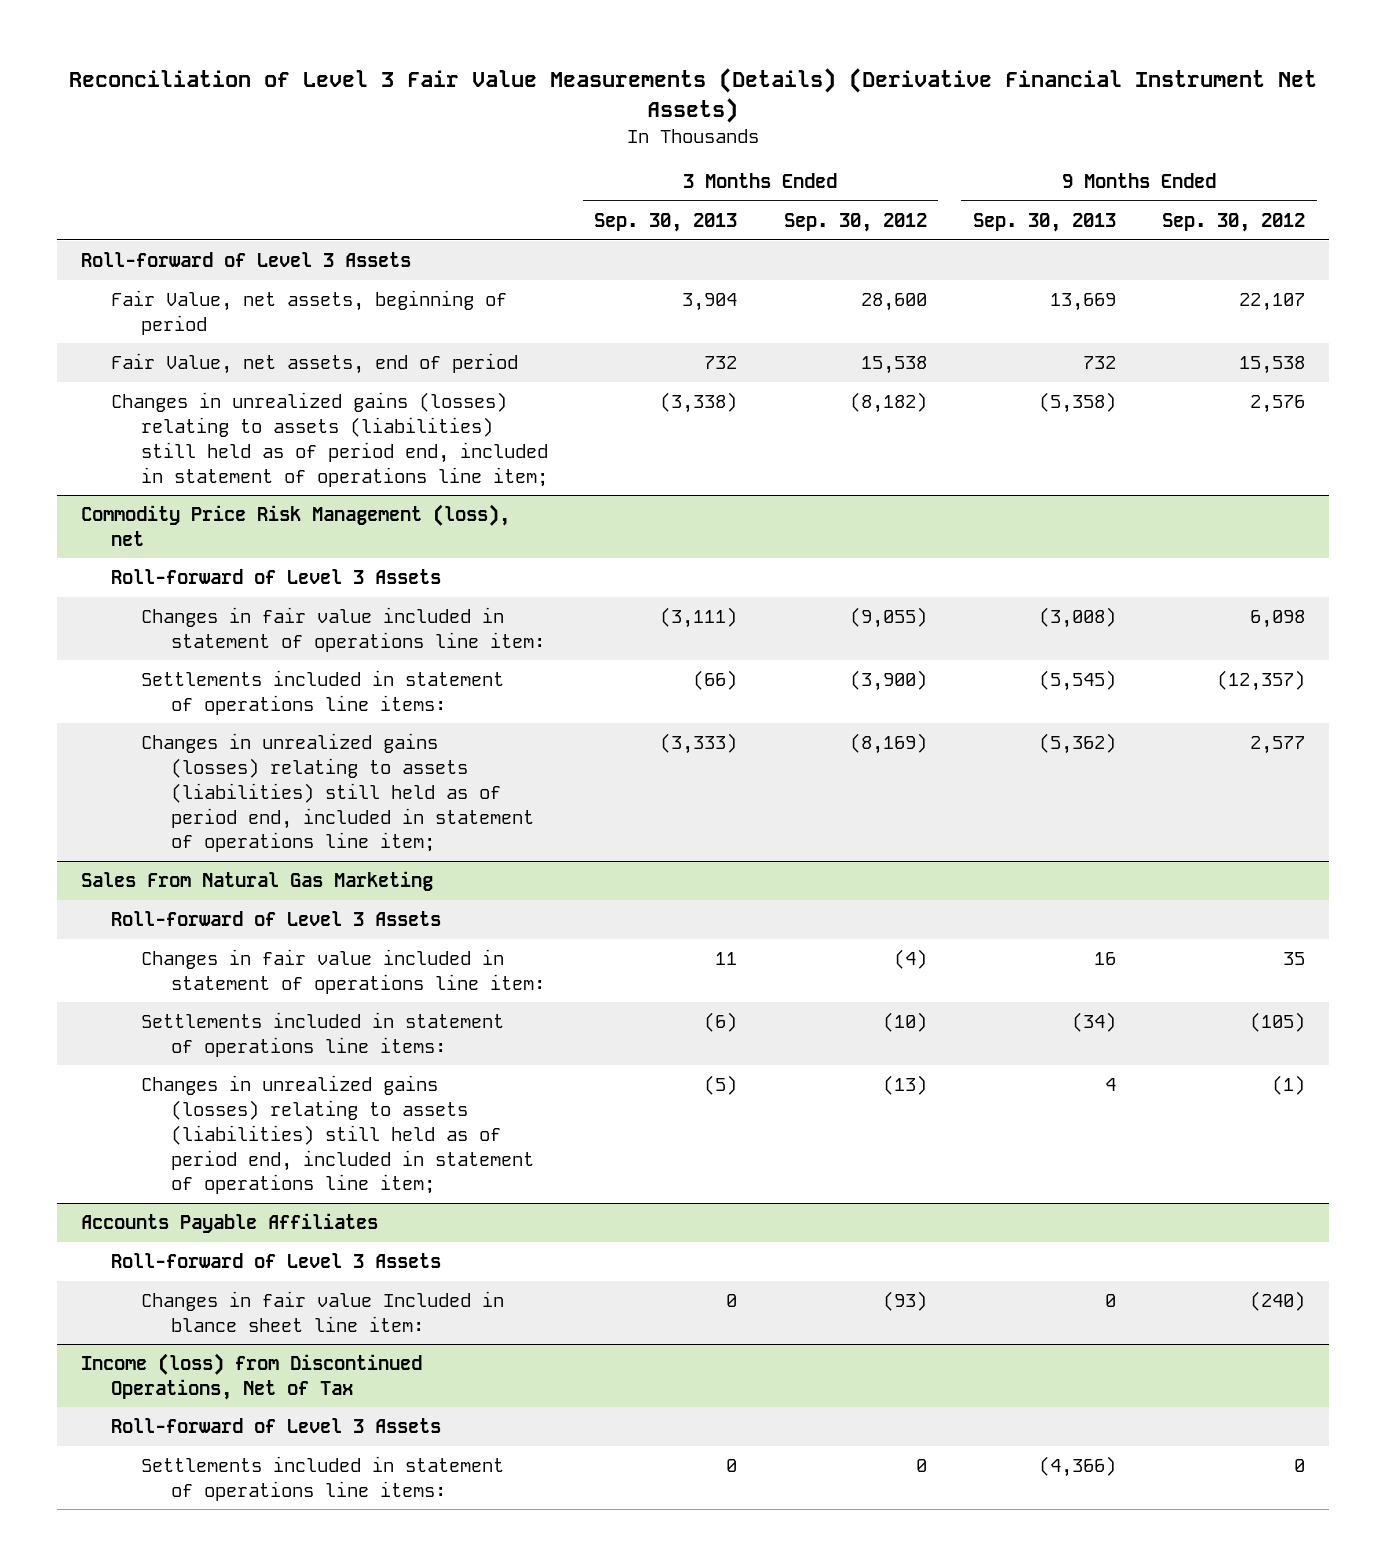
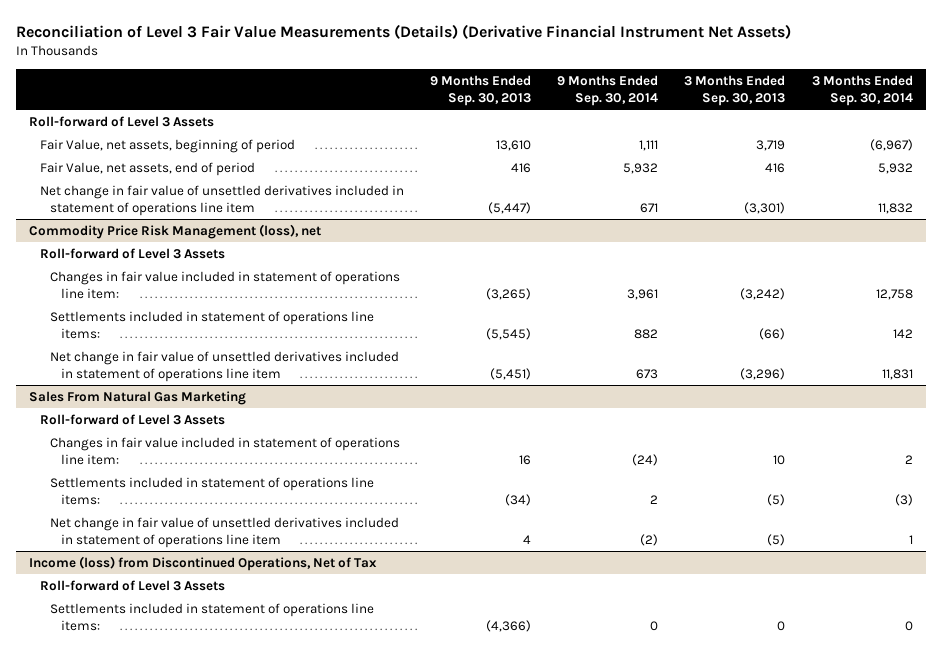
[783,213,927,233] Sep. 30, 2012 -> none
[1162,213,1306,233] Sep. 30, 2012 -> none
none -> [557,74,659,106] 9 Months Ended Sep. 30, 2014
none -> [811,74,913,106] 3 Months Ended Sep. 30, 2014
[682,293,738,312] 3,904 -> [756,139,786,151] 3,719
[1050,293,1117,312] 13,669 -> [495,139,531,151] 13,610
[704,356,738,370] 732 -> [765,162,786,173] 416
[1083,356,1117,370] 732 -> [510,162,531,173] 416
[110,392,548,487] Changes in unrealized gains (losses) relating to assets (liabilities) still held as of period end, included in statement of operations line item; -> [39,184,404,216] Net change in fair value of unsettled derivatives included in statement of operations line item
[660,392,738,414] (3,338) -> [744,201,786,214] (3,301)
[1039,392,1117,414] (5,358) -> [487,201,531,214] (5,447)
[660,607,738,629] (3,111) -> [740,287,786,300] (3,242)
[1039,607,1117,629] (3,008) -> [485,287,531,300] (3,265)
[140,733,534,853] Changes in unrealized gains (losses) relating to assets (liabilities) still held as of period end, included in statement of operations line item; -> [50,350,400,382] Net change in fair value of unsettled derivatives included in statement of operations line item
[660,733,738,755] (3,333) -> [740,367,786,380] (3,296)
[1039,733,1117,755] (5,362) -> [489,367,531,380] (5,451)
[80,1213,378,1234] Accounts Payable Affiliates -> none
[110,1253,441,1269] Roll-forward of Level 3 Assets -> none
[140,1291,504,1332] Changes in fair value Included in blance sheet line item: -> none
[715,952,738,966] 11 -> [773,454,786,465] 10
[704,1012,738,1033] (6) -> [767,493,786,506] (5)
[140,1075,534,1195] Changes in unrealized gains (losses) relating to assets (liabilities) still held as of period end, included in statement of operations line item; -> [50,516,400,548] Net change in fair value of unsettled derivatives included in statement of operations line item

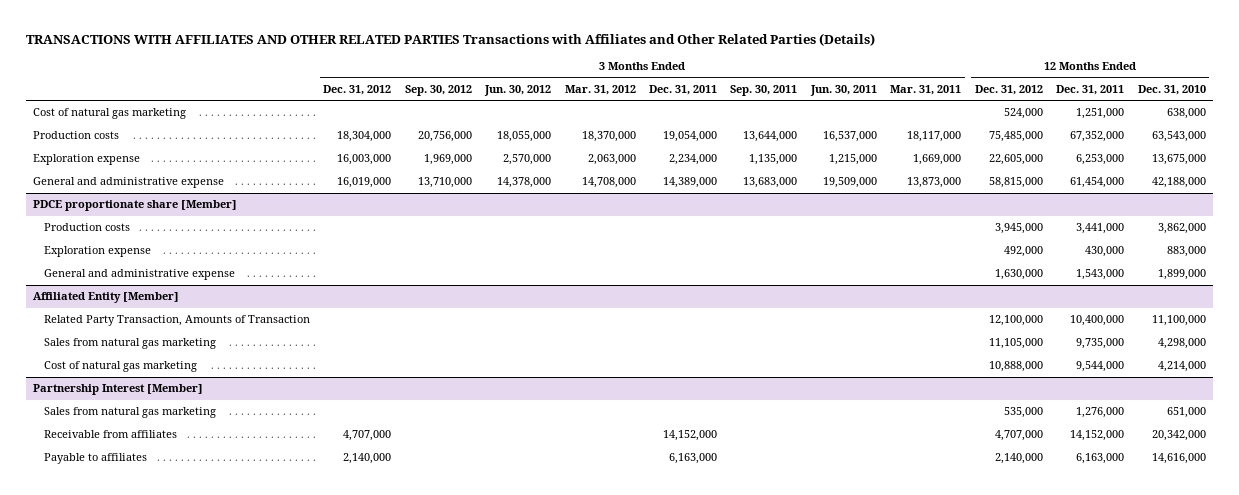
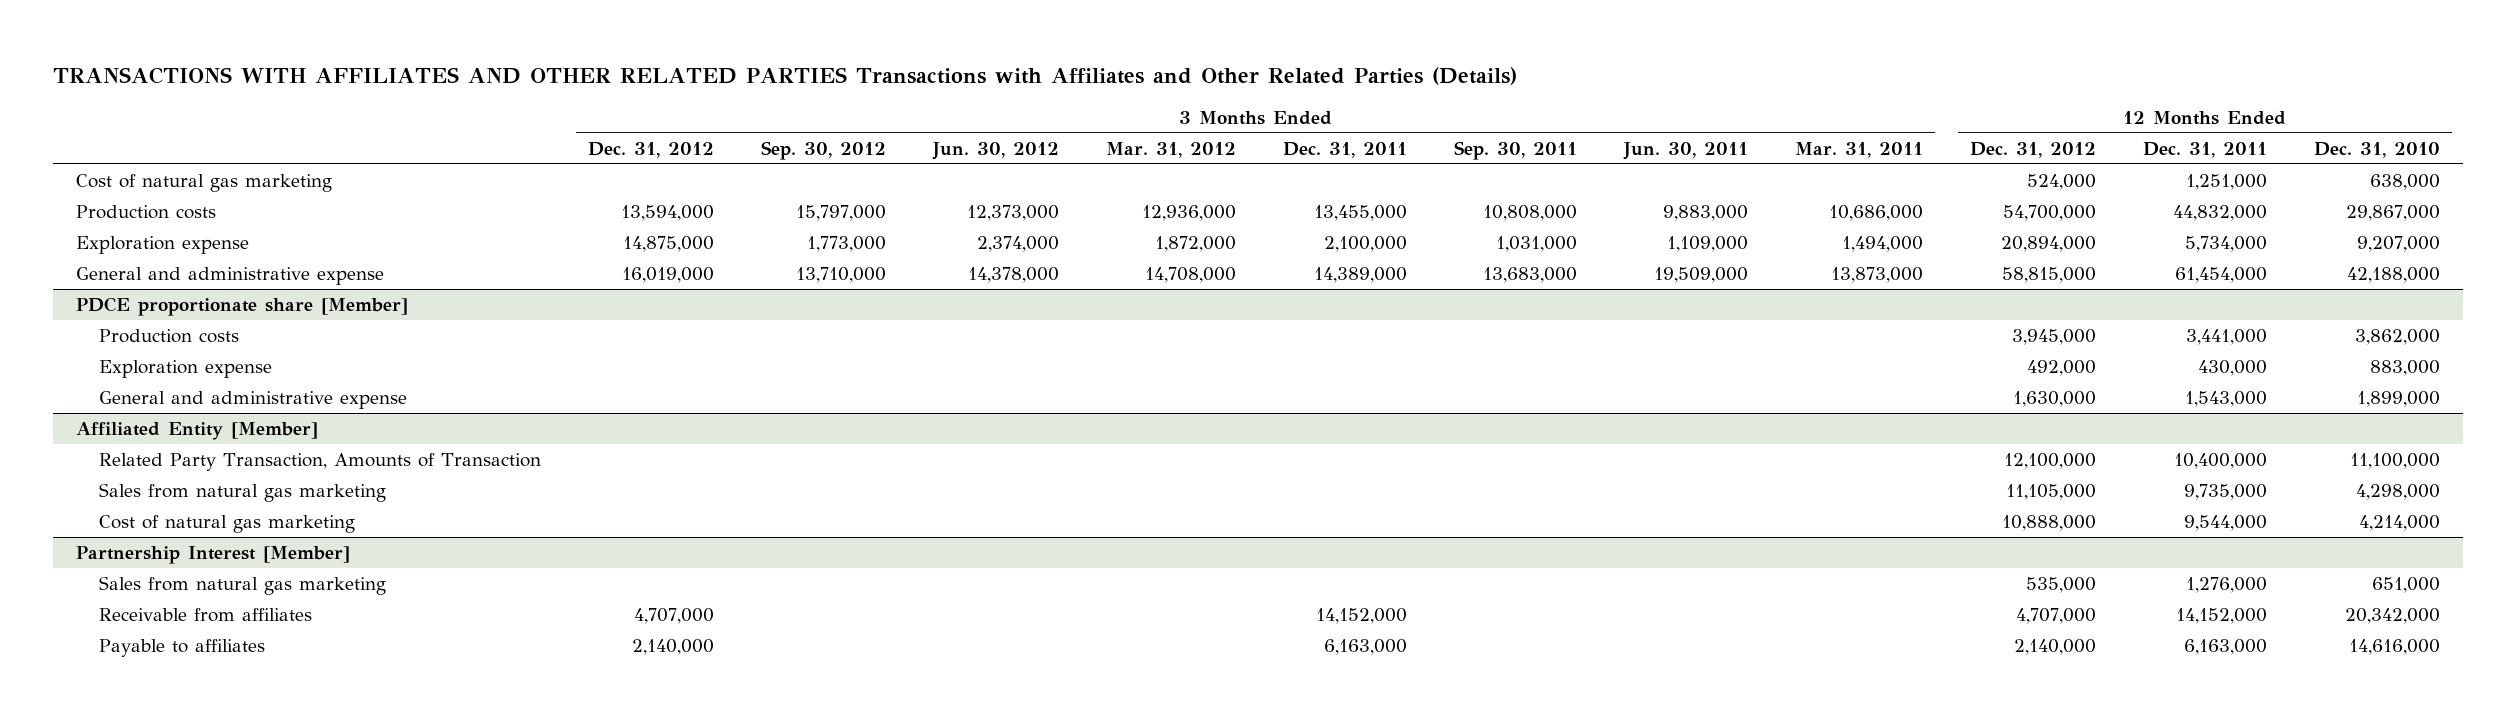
[337,131,392,143] 18,304,000 -> [621,205,715,222] 13,594,000
[417,131,472,143] 20,756,000 -> [796,205,887,222] 15,797,000
[497,131,552,143] 18,055,000 -> [967,205,1060,222] 12,373,000
[581,131,636,143] 18,370,000 -> [1142,205,1237,222] 12,936,000
[663,131,718,143] 19,054,000 -> [1314,205,1408,222] 13,455,000
[743,131,798,143] 13,644,000 -> [1482,205,1577,222] 10,808,000
[822,131,877,143] 16,537,000 -> [1662,205,1748,222] 9,883,000
[907,131,962,143] 18,117,000 -> [1828,205,1923,222] 10,686,000
[988,131,1043,143] 75,485,000 -> [2002,205,2096,222] 54,700,000
[1070,131,1125,143] 67,352,000 -> [2172,205,2267,222] 44,832,000
[1151,131,1206,143] 63,543,000 -> [2345,205,2440,222] 29,867,000
[337,154,392,166] 16,003,000 -> [623,236,715,253] 14,875,000
[423,154,472,166] 1,969,000 -> [807,236,887,253] 1,773,000
[503,154,552,166] 2,570,000 -> [977,236,1060,253] 2,374,000
[587,154,636,166] 2,063,000 -> [1155,236,1237,253] 1,872,000
[669,154,718,166] 2,234,000 -> [1324,236,1408,253] 2,100,000
[749,154,798,166] 1,135,000 -> [1495,236,1577,253] 1,031,000
[828,154,877,166] 1,215,000 -> [1666,236,1748,253] 1,109,000
[913,154,962,166] 1,669,000 -> [1841,236,1923,253] 1,494,000
[988,154,1043,166] 22,605,000 -> [2000,236,2096,253] 20,894,000
[1076,154,1125,166] 6,253,000 -> [2184,236,2267,253] 5,734,000
[1151,154,1206,166] 13,675,000 -> [2356,236,2440,253] 9,207,000

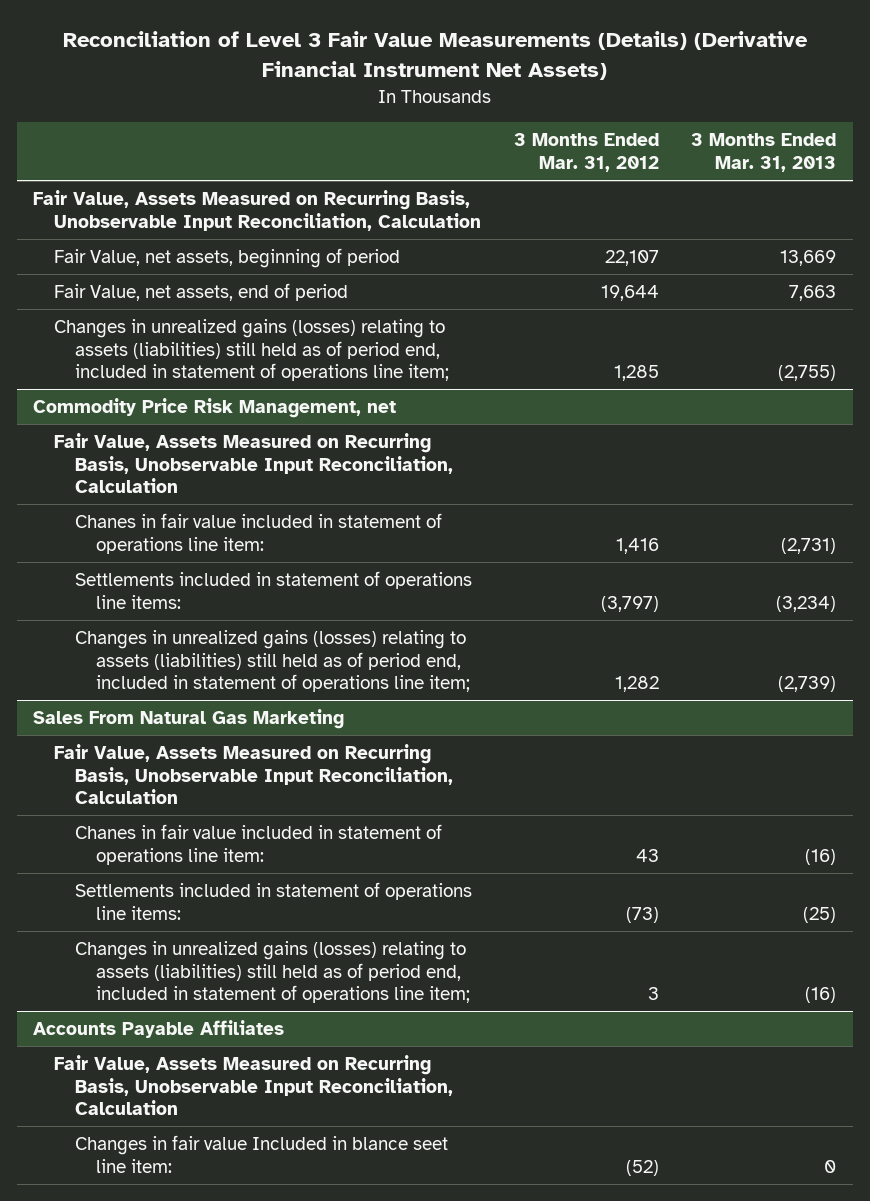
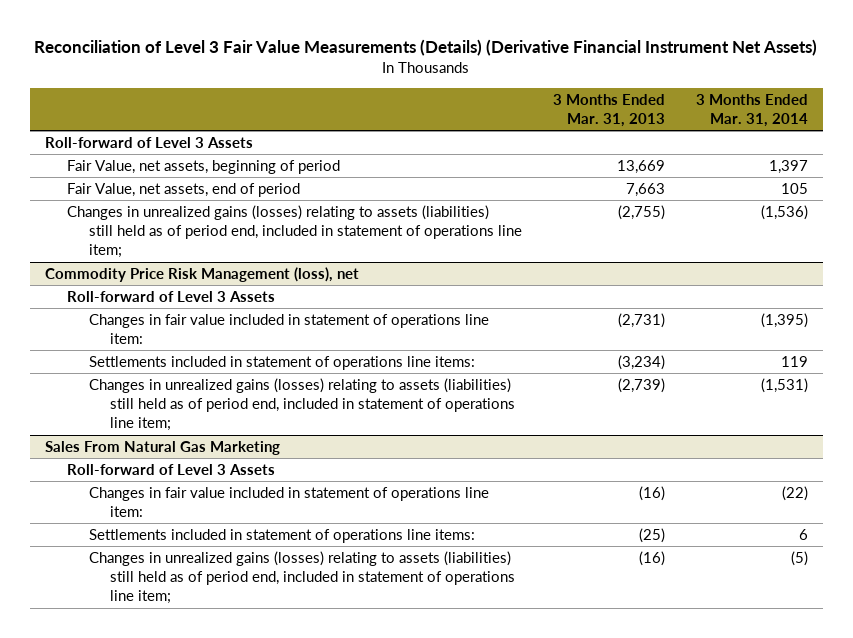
[513,133,659,172] 3 Months Ended Mar. 31, 2012 -> none
none -> [695,93,808,127] 3 Months Ended Mar. 31, 2014
[33,190,482,231] Fair Value, Assets Measured on Recurring Basis, Unobservable Input Reconciliation, Calculation -> [45,137,254,149] Roll-forward of Level 3 Assets
[33,398,397,419] Commodity Price Risk Management, net -> [45,267,360,283] Commodity Price Risk Management (loss), net
[54,433,453,494] Fair Value, Assets Measured on Recurring Basis, Unobservable Input Reconciliation, Calculation -> [66,291,275,303] Roll-forward of Level 3 Assets
[74,513,442,554] Chanes in fair value included in statement of operations line item: -> [88,314,489,345] Changes in fair value included in statement of operations line item:
[54,744,453,805] Fair Value, Assets Measured on Recurring Basis, Unobservable Input Reconciliation, Calculation -> [66,464,275,476] Roll-forward of Level 3 Assets
[74,824,442,865] Chanes in fair value included in statement of operations line item: -> [88,487,489,518] Changes in fair value included in statement of operations line item:
[33,1020,285,1039] Accounts Payable Affiliates -> none
[54,1055,453,1116] Fair Value, Assets Measured on Recurring Basis, Unobservable Input Reconciliation, Calculation -> none
[74,1135,448,1173] Changes in fair value Included in blance seet line item: -> none

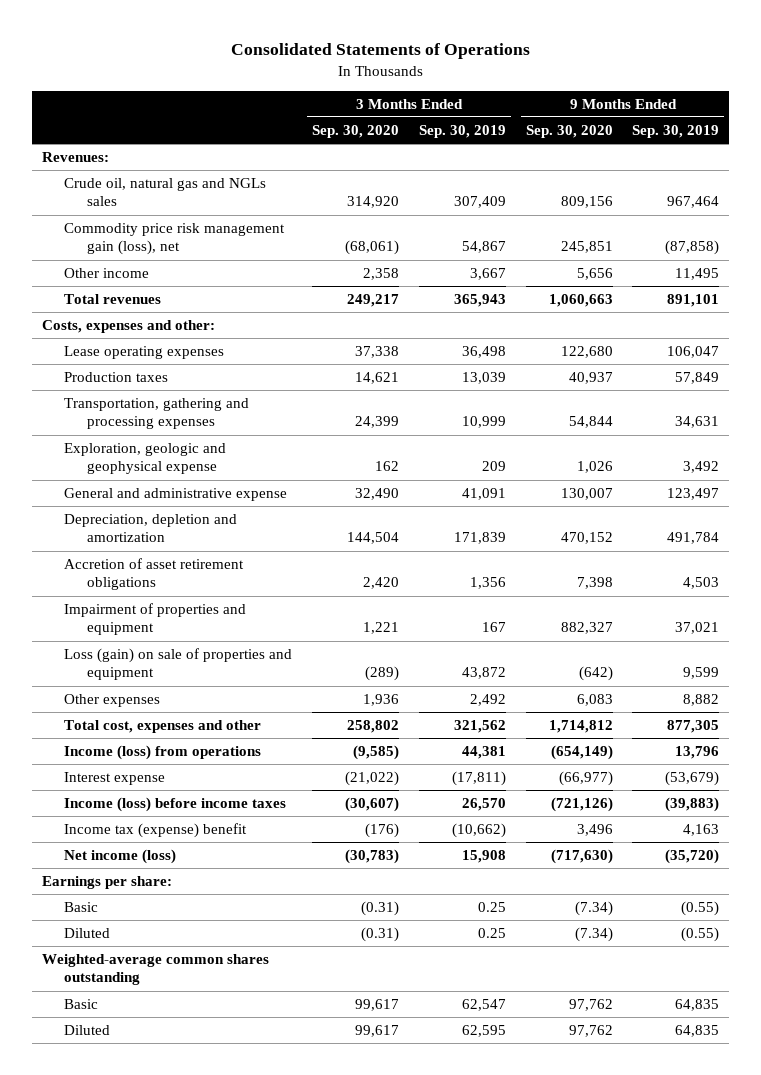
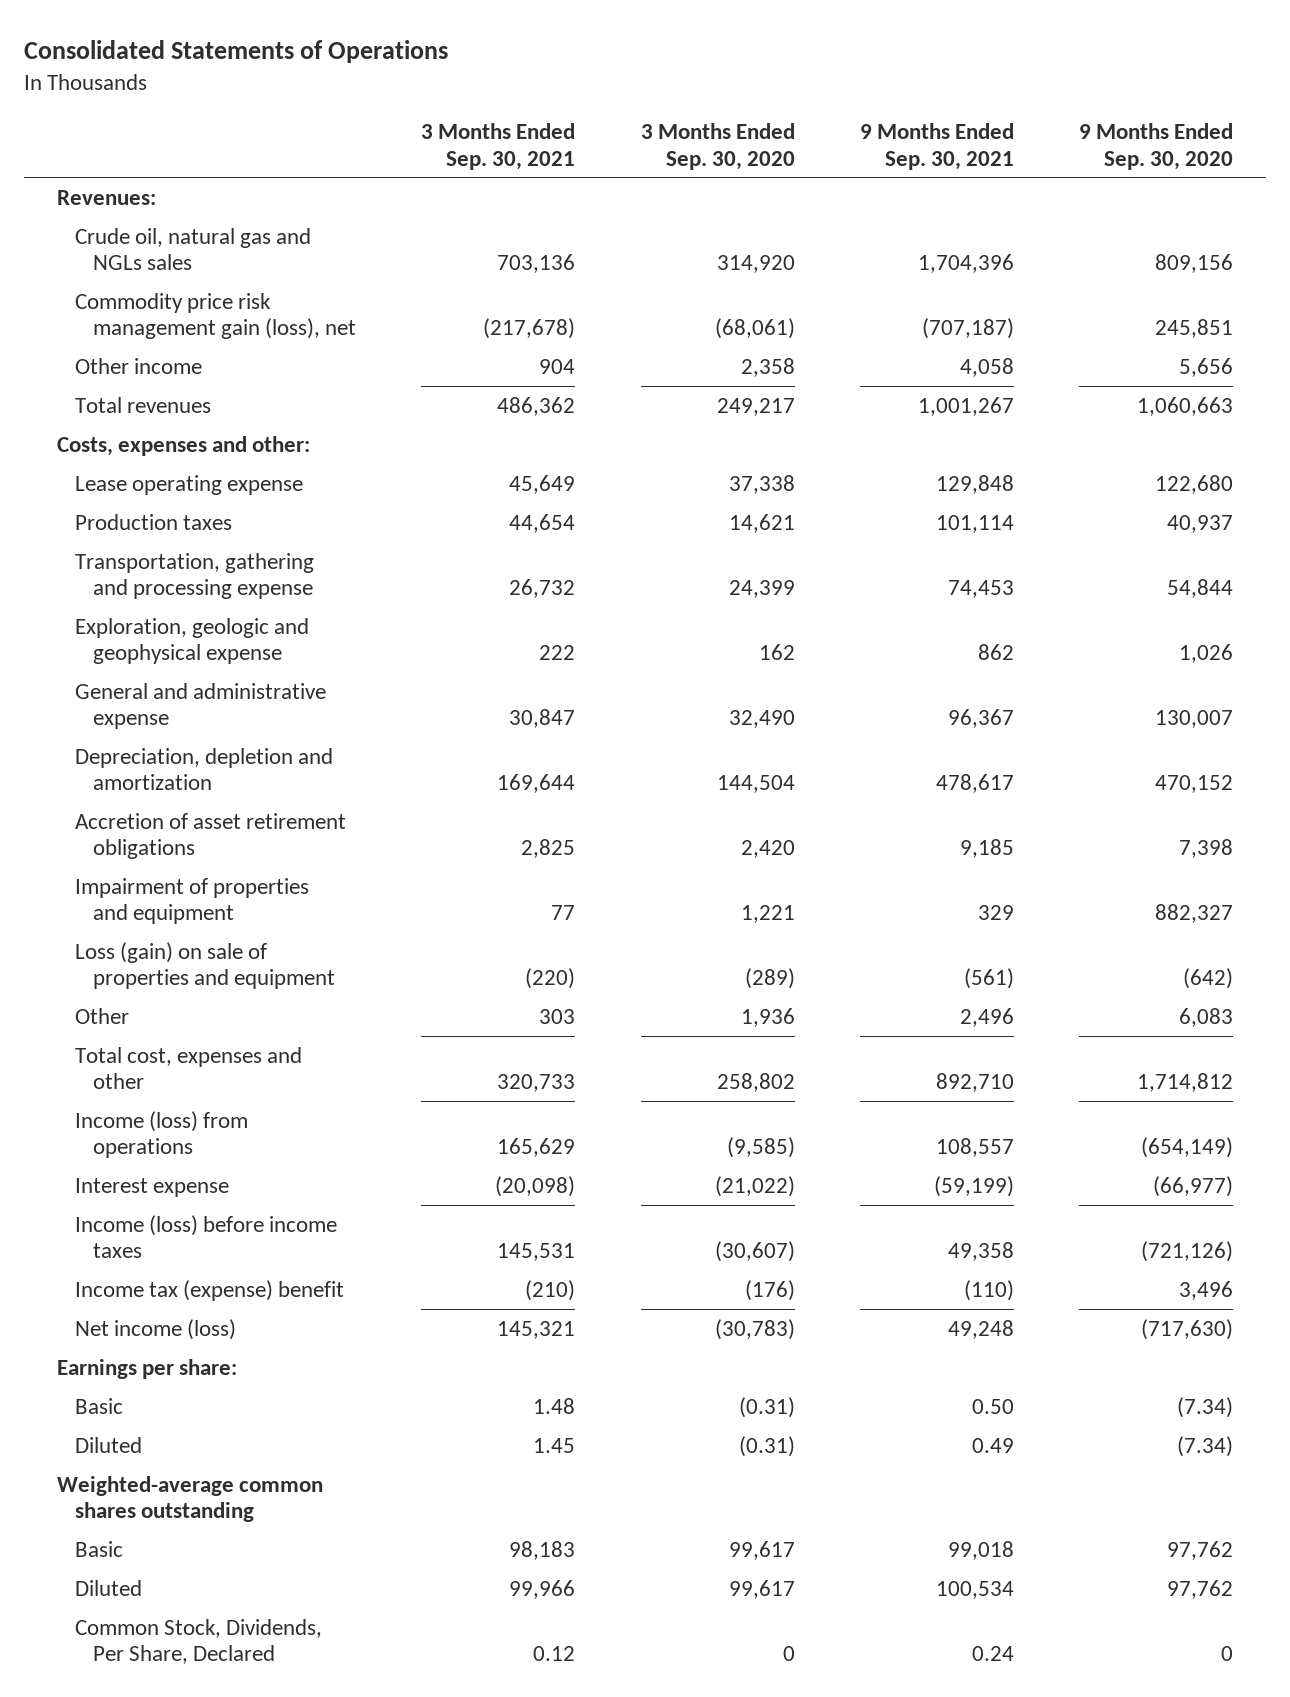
[418,125,506,139] Sep. 30, 2019 -> none
[632,125,720,139] Sep. 30, 2019 -> none
none -> [421,122,576,170] 3 Months Ended Sep. 30, 2021
none -> [859,122,1014,170] 9 Months Ended Sep. 30, 2021
[64,346,225,360] Lease operating expenses -> [74,474,303,495] Lease operating expense
[64,398,250,430] Transportation, gathering and processing expenses -> [74,552,314,600] Transportation, gathering and processing expense
[64,694,161,708] Other expenses -> [74,1007,129,1024] Other
none -> [74,1618,322,1665] Common Stock, Dividends, Per Share, Declared

